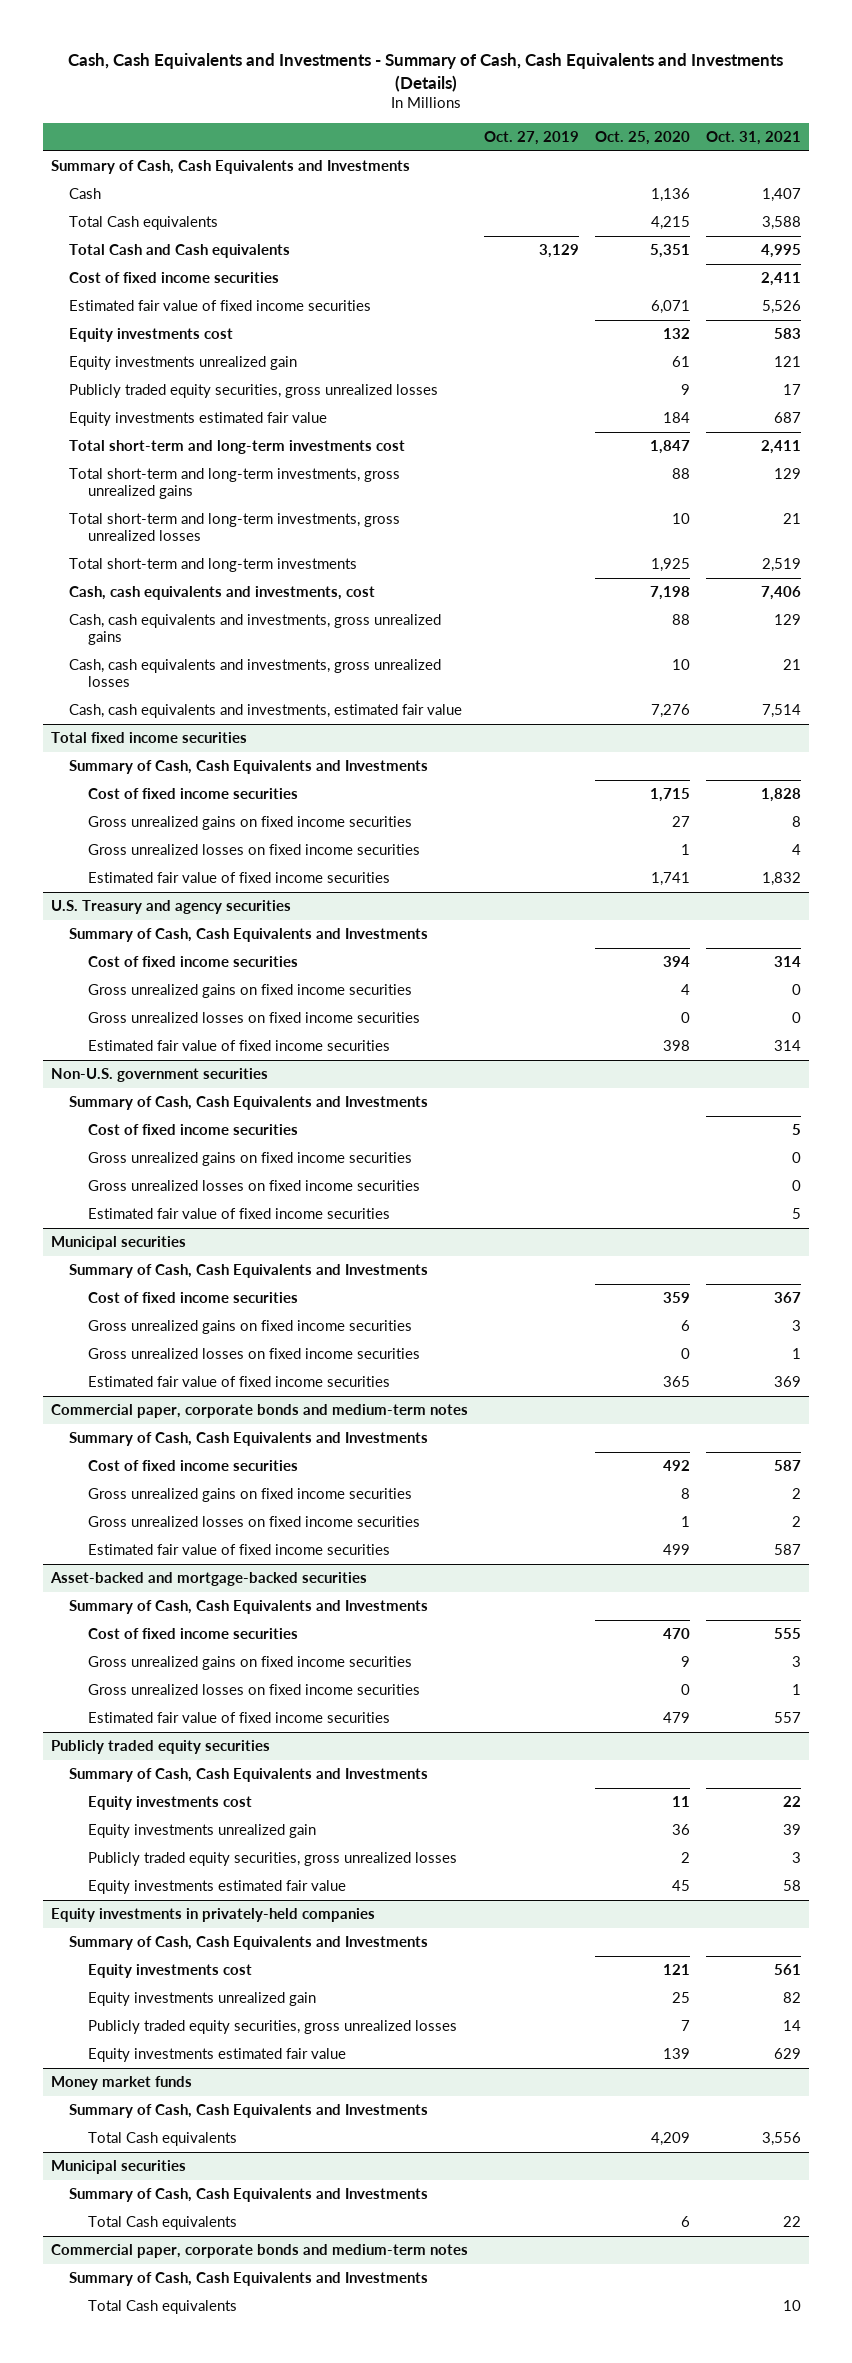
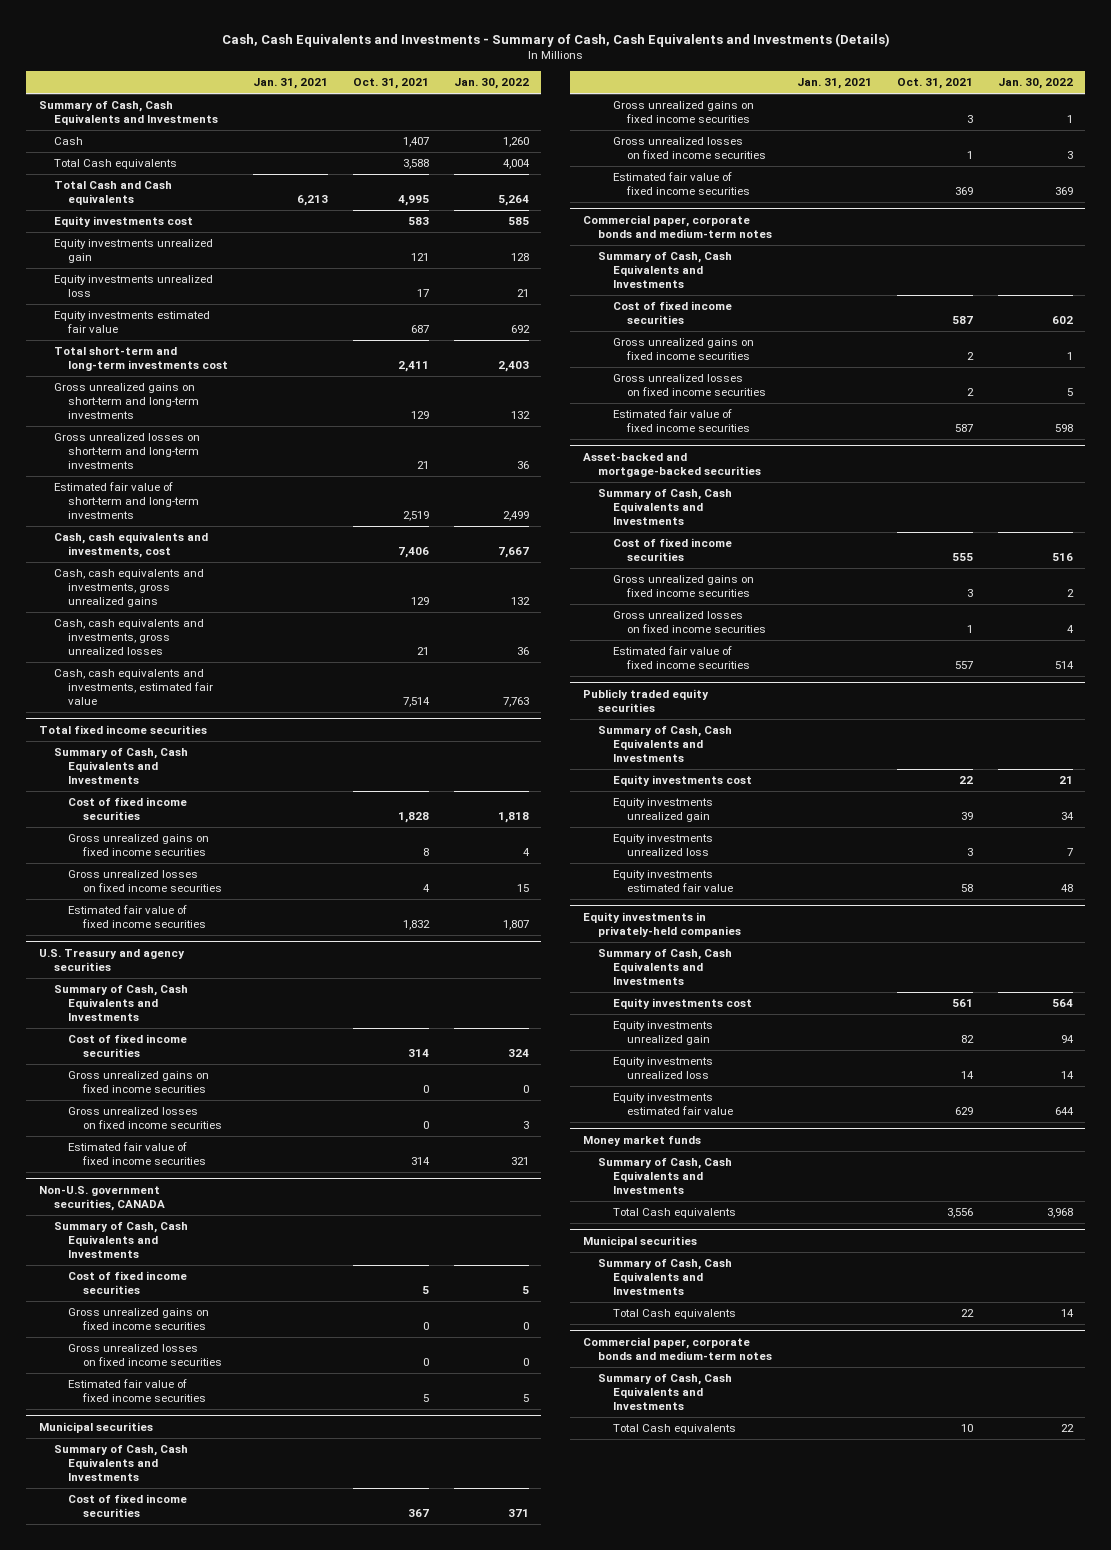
[484,131,580,146] Oct. 27, 2019 -> none
[594,131,690,146] Oct. 25, 2020 -> none
none -> [253,78,329,90] Jan. 31, 2021
none -> [453,78,529,90] Jan. 30, 2022
[69,272,280,284] Cost of fixed income securities -> none
[69,300,372,312] Estimated fair value of fixed income securities -> none
[69,384,439,399] Publicly traded equity securities, gross unrealized losses -> [53,275,213,297] Equity investments unrealized loss
[69,468,401,500] Total short-term and long-term investments, gross unrealized gains -> [53,383,200,419] Gross unrealized gains on short-term and long-term investments
[69,513,401,542] Total short-term and long-term investments, gross unrealized losses -> [53,433,200,469] Gross unrealized losses on short-term and long-term investments
[69,558,358,573] Total short-term and long-term investments -> [53,482,200,519] Estimated fair value of short-term and long-term investments
[51,1068,269,1083] Non-U.S. government securities -> [38,1186,165,1211] Non-U.S. government securities, CANADA
[87,1852,457,1867] Publicly traded equity securities, gross unrealized losses -> [612,834,713,856] Equity investments unrealized loss
[87,2020,457,2035] Publicly traded equity securities, gross unrealized losses -> [612,1057,713,1079] Equity investments unrealized loss

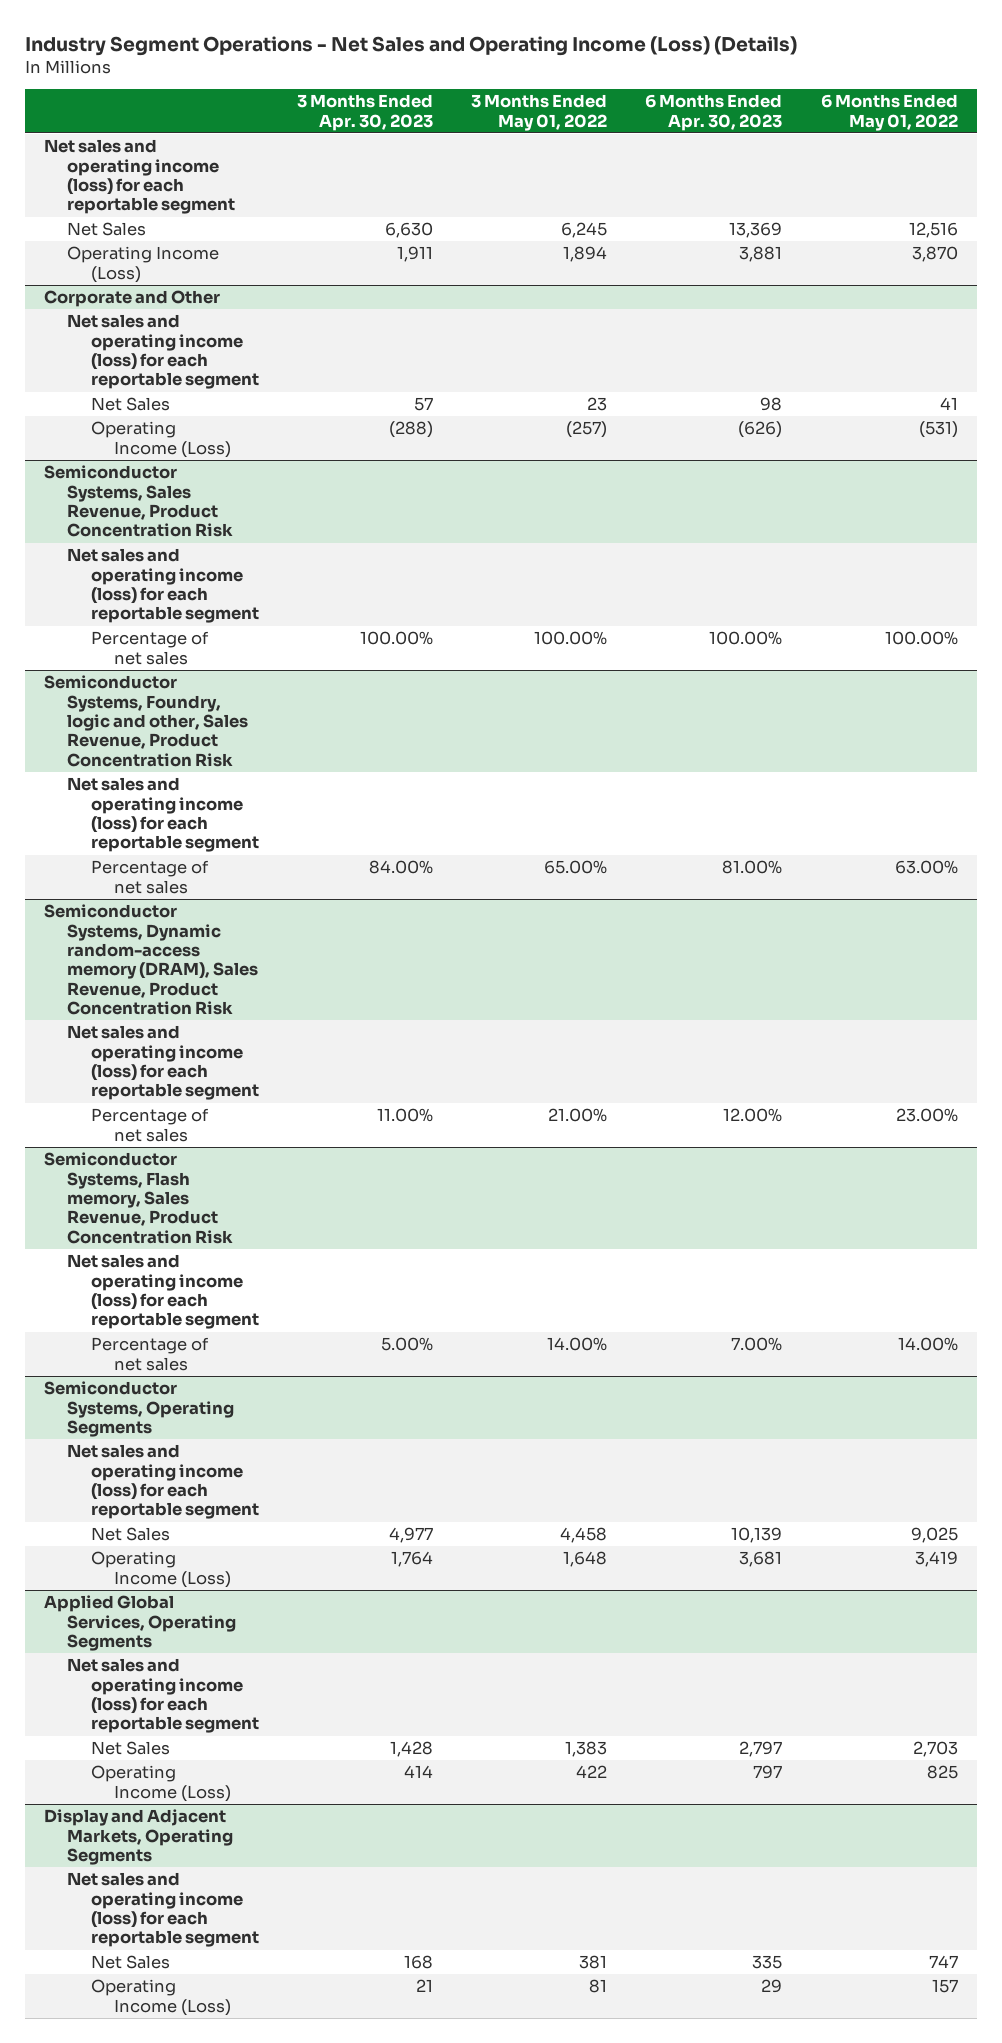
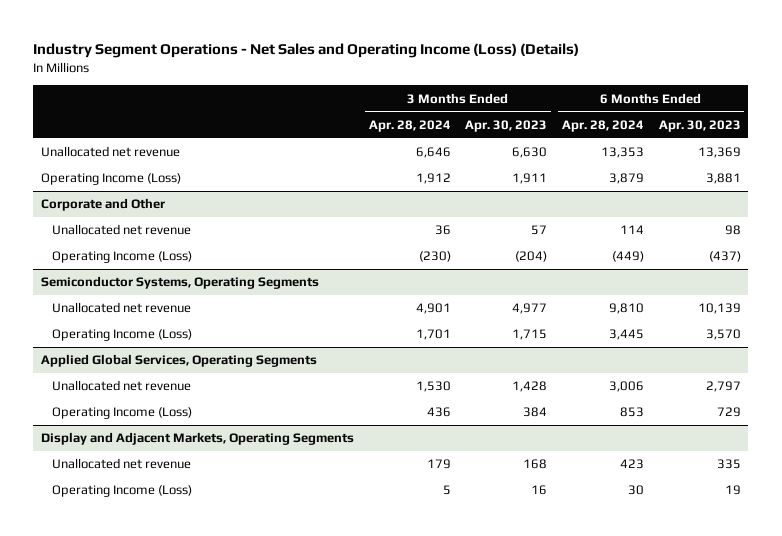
[471,94,608,131] 3 Months Ended May 01, 2022 -> none
[820,94,958,131] 6 Months Ended May 01, 2022 -> none
none -> [368,119,451,132] Apr. 28, 2024
none -> [561,119,644,132] Apr. 28, 2024
[44,139,236,215] Net sales and operating income (loss) for each reportable segment -> none
[67,222,147,237] Net Sales -> [40,146,180,158] Unallocated net revenue
[67,314,259,390] Net sales and operating income (loss) for each reportable segment -> none
[44,465,234,538] Semiconductor Systems, Sales Revenue, Product Concentration Risk -> none
[67,548,259,624] Net sales and operating income (loss) for each reportable segment -> none
[90,631,209,665] Percentage of net sales -> none
[44,675,249,767] Semiconductor Systems, Foundry, logic and other, Sales Revenue, Product Concentration Risk -> none
[67,777,259,853] Net sales and operating income (loss) for each reportable segment -> none
[90,860,209,894] Percentage of net sales -> none
[44,904,259,1016] Semiconductor Systems, Dynamic random-access memory (DRAM), Sales Revenue, Product Concentration Risk -> none
[67,1025,259,1101] Net sales and operating income (loss) for each reportable segment -> none
[90,1108,209,1142] Percentage of net sales -> none
[44,1152,234,1244] Semiconductor Systems, Flash memory, Sales Revenue, Product Concentration Risk -> none
[67,1254,259,1330] Net sales and operating income (loss) for each reportable segment -> none
[90,1337,209,1371] Percentage of net sales -> none
[90,397,170,412] Net Sales -> [51,224,191,236] Unallocated net revenue
[388,421,433,439] (288) -> [515,251,548,263] (204)
[738,421,783,439] (626) -> [708,251,741,263] (437)
[67,1444,259,1520] Net sales and operating income (loss) for each reportable segment -> none
[90,1527,170,1542] Net Sales -> [51,302,191,314] Unallocated net revenue
[390,1551,433,1568] 1,764 -> [512,329,548,341] 1,715
[739,1551,783,1568] 3,681 -> [705,329,741,341] 3,570
[67,1658,259,1734] Net sales and operating income (loss) for each reportable segment -> none
[90,1741,170,1756] Net Sales -> [51,380,191,392] Unallocated net revenue
[403,1765,433,1779] 414 -> [523,407,548,418] 384
[753,1765,783,1780] 797 -> [716,407,741,418] 729
[67,1872,259,1948] Net sales and operating income (loss) for each reportable segment -> none
[90,1955,170,1970] Net Sales -> [51,458,191,470] Unallocated net revenue
[415,1979,433,1993] 21 -> [531,485,548,496] 16
[761,1979,783,1994] 29 -> [724,485,741,496] 19

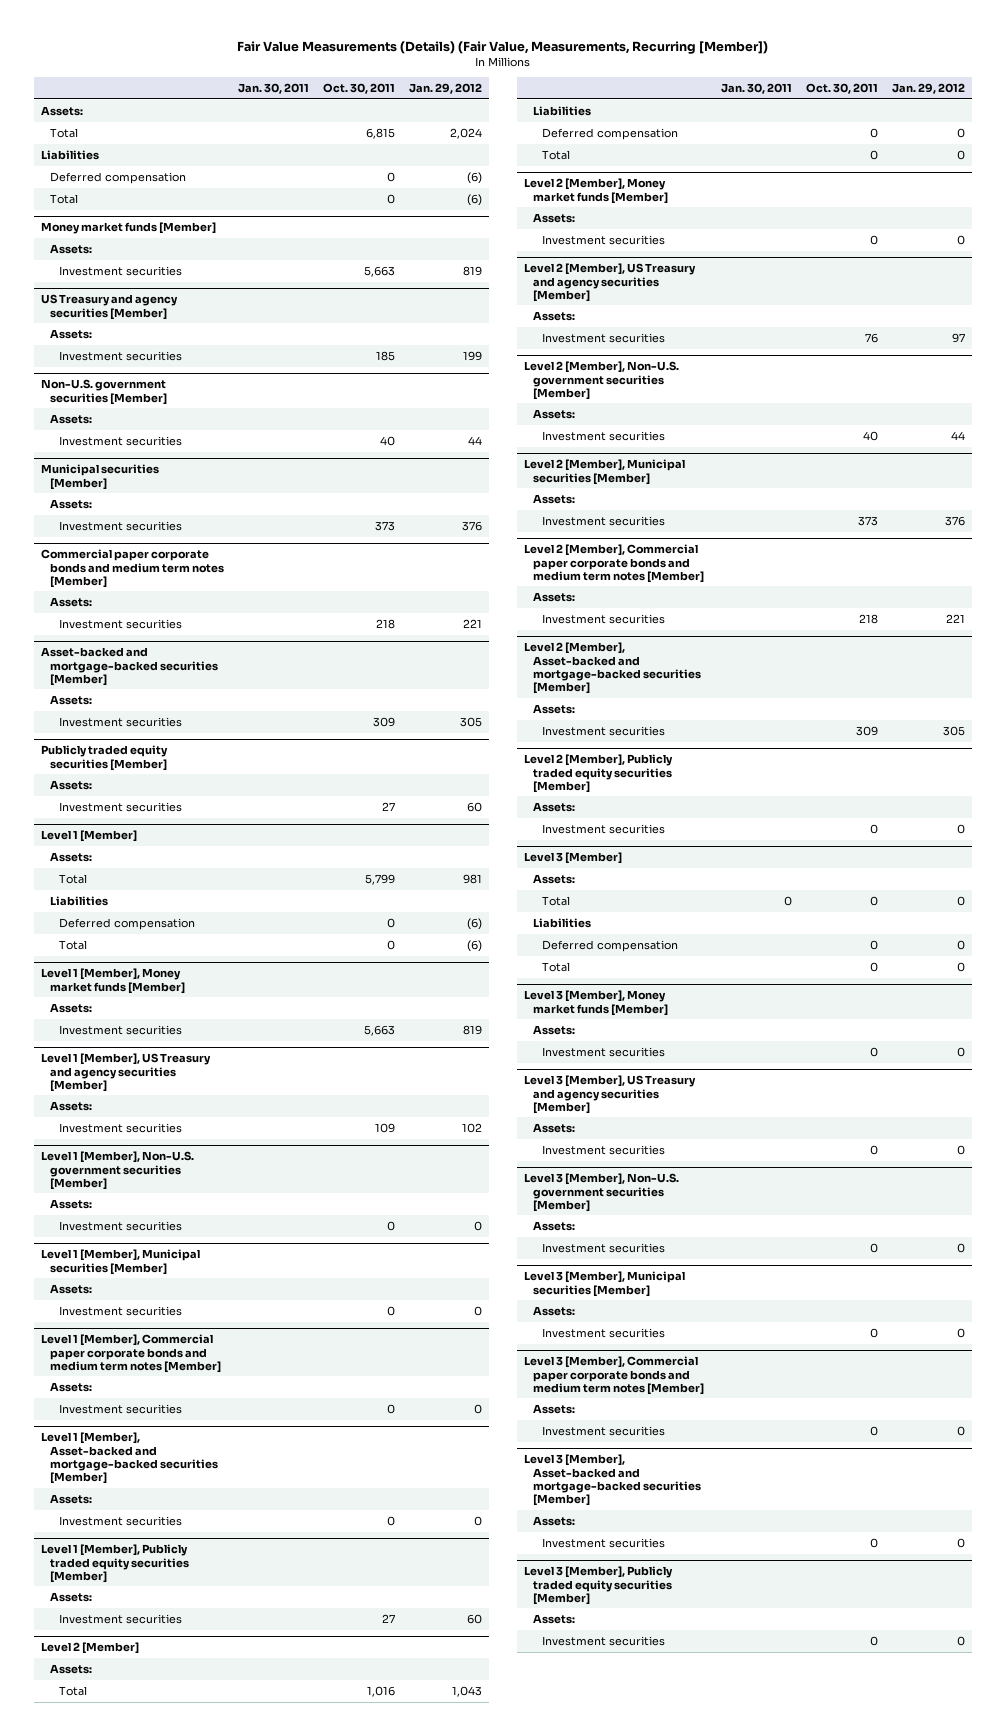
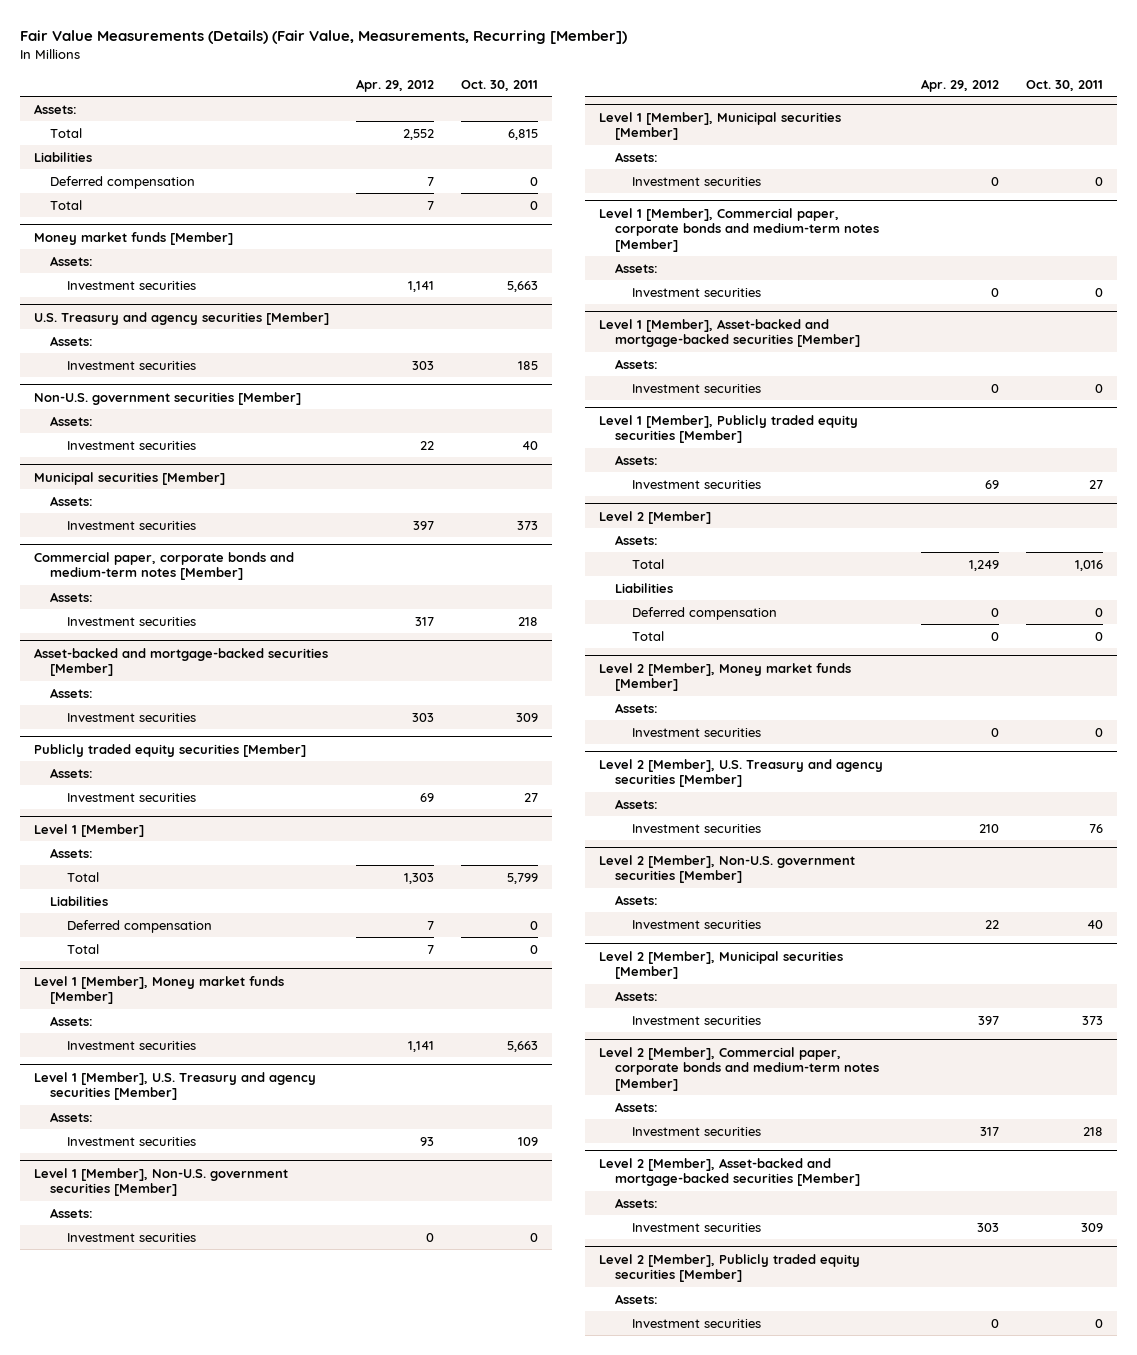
[237,82,309,94] Jan. 30, 2011 -> none
[409,82,483,94] Jan. 29, 2012 -> none
none -> [356,78,435,92] Apr. 29, 2012
[40,294,178,320] US Treasury and agency securities [Member] -> [33,311,329,325] U.S. Treasury and agency securities [Member]
[40,549,224,588] Commercial paper corporate bonds and medium term notes [Member] -> [33,551,294,581] Commercial paper, corporate bonds and medium-term notes [Member]
[40,1053,211,1092] Level 1 [Member], US Treasury and agency securities [Member] -> [33,1071,316,1101] Level 1 [Member], U.S. Treasury and agency securities [Member]
[40,1334,221,1373] Level 1 [Member], Commercial paper corporate bonds and medium term notes [Member] -> [598,207,880,252] Level 1 [Member], Commercial paper, corporate bonds and medium-term notes [Member]
[523,263,696,302] Level 2 [Member], US Treasury and agency securities [Member] -> [598,758,883,788] Level 2 [Member], U.S. Treasury and agency securities [Member]
[523,544,704,583] Level 2 [Member], Commercial paper corporate bonds and medium term notes [Member] -> [598,1046,880,1091] Level 2 [Member], Commercial paper, corporate bonds and medium-term notes [Member]
[523,852,622,865] Level 3 [Member] -> none
[532,873,575,884] Assets: -> none
[541,895,570,906] Total -> none
[532,917,591,928] Liabilities -> none
[541,939,678,952] Deferred compensation -> none
[541,961,570,972] Total -> none
[523,990,668,1016] Level 3 [Member], Money market funds [Member] -> none
[532,1024,575,1035] Assets: -> none
[541,1046,665,1057] Investment securities -> none
[523,1075,696,1114] Level 3 [Member], US Treasury and agency securities [Member] -> none
[532,1122,575,1133] Assets: -> none
[541,1144,665,1155] Investment securities -> none
[523,1173,679,1212] Level 3 [Member], Non-U.S. government securities [Member] -> none
[532,1220,575,1231] Assets: -> none
[541,1242,665,1253] Investment securities -> none
[523,1271,685,1297] Level 3 [Member], Municipal securities [Member] -> none
[532,1305,575,1316] Assets: -> none
[541,1327,665,1338] Investment securities -> none
[523,1356,704,1395] Level 3 [Member], Commercial paper corporate bonds and medium term notes [Member] -> none
[532,1403,575,1414] Assets: -> none
[541,1425,665,1436] Investment securities -> none
[523,1454,701,1506] Level 3 [Member], Asset-backed and mortgage-backed securities [Member] -> none
[532,1515,575,1526] Assets: -> none
[541,1537,665,1548] Investment securities -> none
[523,1566,673,1605] Level 3 [Member], Publicly traded equity securities [Member] -> none
[532,1613,575,1624] Assets: -> none
[541,1635,665,1646] Investment securities -> none

